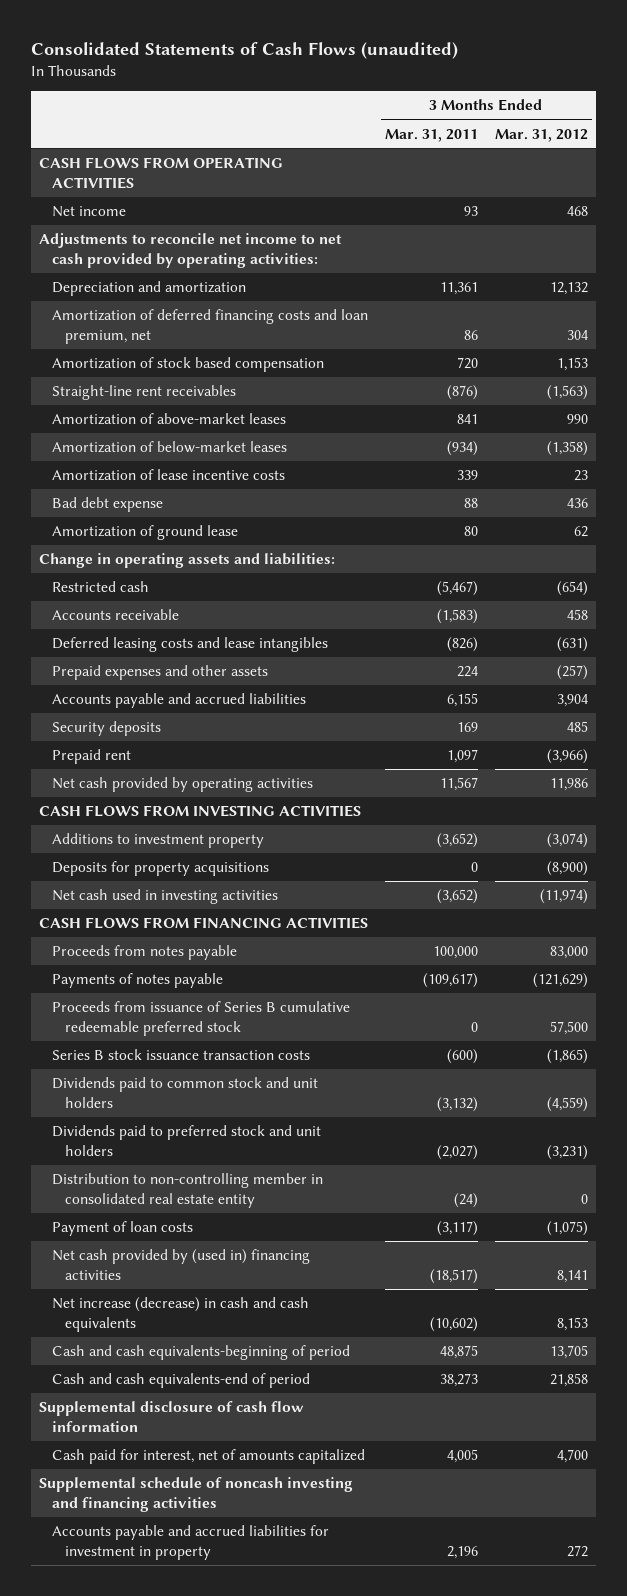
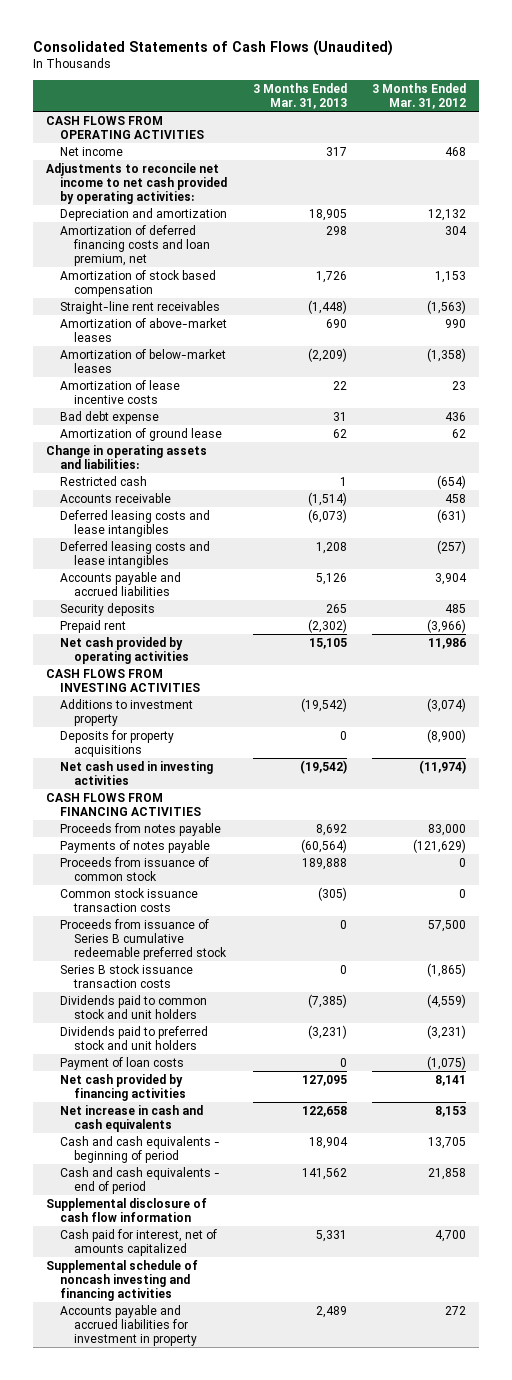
[30,41,458,59] Consolidated Statements of Cash Flows (unaudited) -> [32,39,393,56] Consolidated Statements of Cash Flows (Unaudited)
[384,128,478,142] Mar. 31, 2011 -> none
none -> [252,82,347,109] 3 Months Ended Mar. 31, 2013
[51,665,268,681] Prepaid expenses and other assets -> [60,540,211,568] Deferred leasing costs and lease intangibles
none -> [60,856,210,881] Proceeds from issuance of common stock
none -> [60,887,199,912] Common stock issuance transaction costs
[51,1173,323,1209] Distribution to non-controlling member in consolidated real estate entity -> none
[51,1249,310,1281] Net cash provided by (used in) financing activities -> [60,1073,187,1101] Net cash provided by financing activities
[51,1297,309,1333] Net increase (decrease) in cash and cash equivalents -> [60,1104,204,1132] Net increase in cash and cash equivalents
[51,1345,350,1361] Cash and cash equivalents-beginning of period -> [60,1135,221,1163] Cash and cash equivalents - beginning of period
[51,1373,310,1389] Cash and cash equivalents-end of period -> [60,1166,221,1194] Cash and cash equivalents - end of period

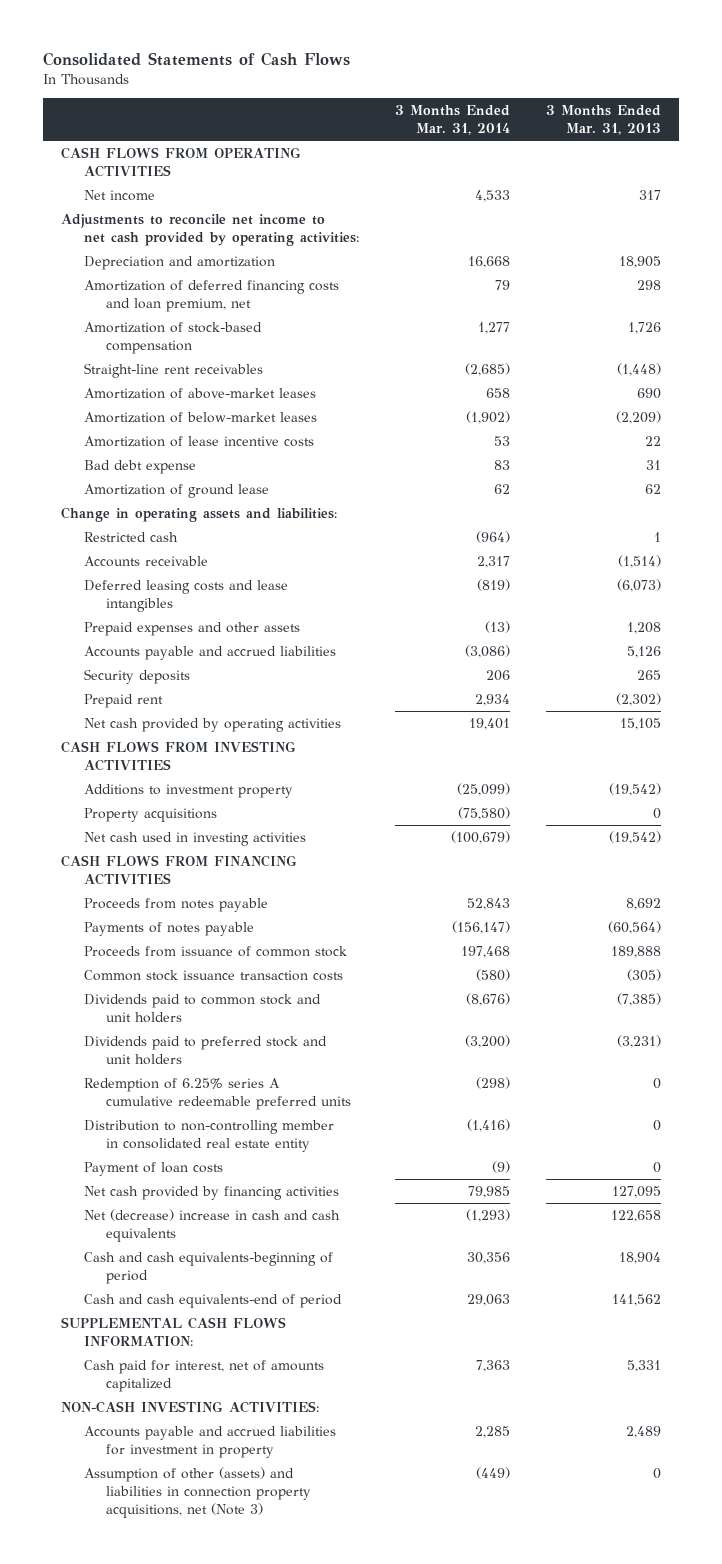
[32,39,393,56] Consolidated Statements of Cash Flows (Unaudited) -> [43,52,351,67] Consolidated Statements of Cash Flows
[372,82,467,109] 3 Months Ended Mar. 31, 2012 -> none
none -> [394,105,510,136] 3 Months Ended Mar. 31, 2014
[60,269,217,297] Amortization of stock based compensation -> [83,321,262,354] Amortization of stock-based compensation
[60,540,211,568] Deferred leasing costs and lease intangibles -> [83,621,300,636] Prepaid expenses and other assets
[60,729,175,757] Deposits for property acquisitions -> [83,807,217,822] Property acquisitions
[60,918,228,960] Proceeds from issuance of Series B cumulative redeemable preferred stock -> none
[60,963,194,988] Series B stock issuance transaction costs -> none
none -> [83,1077,351,1110] Redemption of 6.25% series A cumulative redeemable preferred units
none -> [83,1119,334,1152] Distribution to non-controlling member in consolidated real estate entity
[60,1104,204,1132] Net increase in cash and cash equivalents -> [83,1208,340,1242] Net (decrease) increase in cash and cash equivalents
[60,1135,221,1163] Cash and cash equivalents - beginning of period -> [83,1251,333,1284] Cash and cash equivalents-beginning of period
[60,1166,221,1194] Cash and cash equivalents - end of period -> [83,1293,342,1308] Cash and cash equivalents-end of period
[45,1197,207,1222] Supplemental disclosure of cash flow information -> [61,1316,287,1346] SUPPLEMENTAL CASH FLOWS INFORMATION:
[45,1259,198,1301] Supplemental schedule of noncash investing and financing activities -> [61,1400,320,1413] NON-CASH INVESTING ACTIVITIES:
none -> [83,1466,311,1519] Assumption of other (assets) and liabilities in connection property acquisitions, net (Note 3)

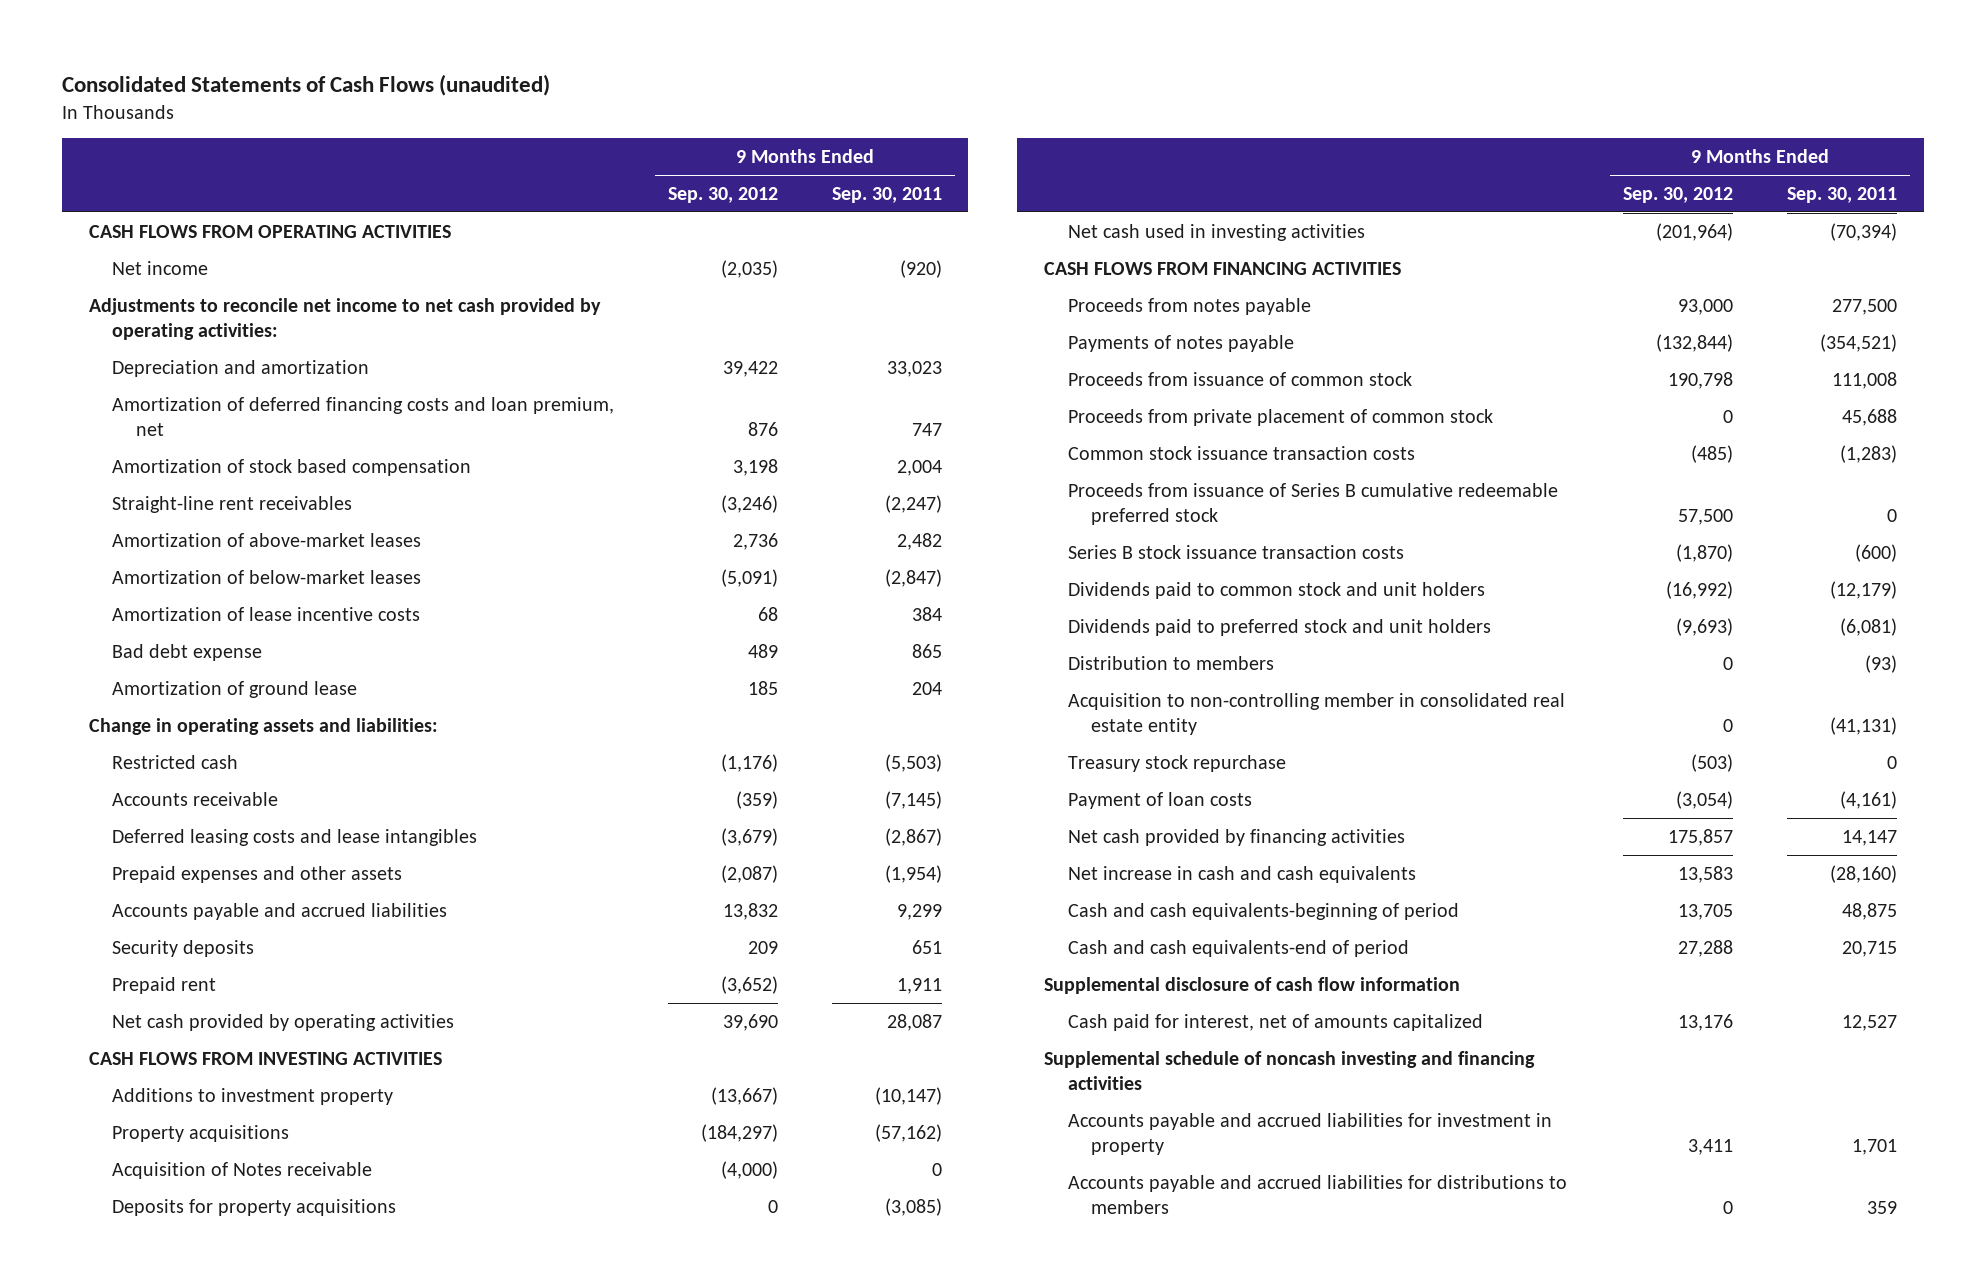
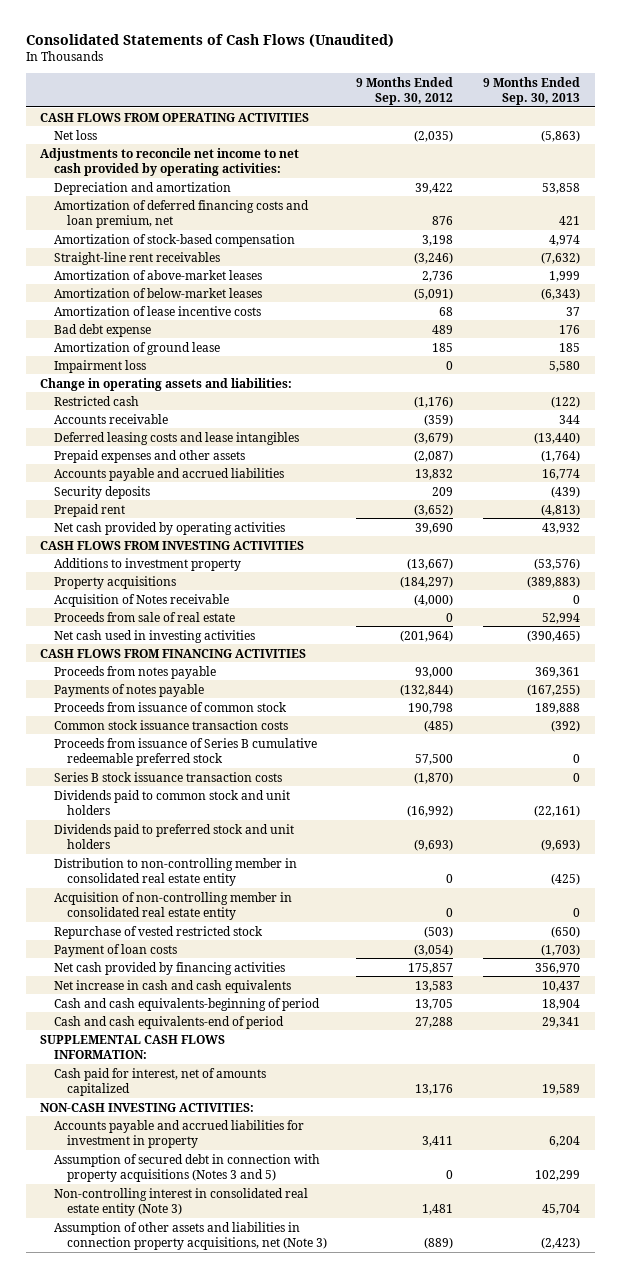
[61,74,550,97] Consolidated Statements of Cash Flows (unaudited) -> [25,33,394,47] Consolidated Statements of Cash Flows (Unaudited)
[831,186,942,203] Sep. 30, 2011 -> none
none -> [482,76,580,105] 9 Months Ended Sep. 30, 2013
[112,260,209,275] Net income -> [53,129,97,140] Net loss
[112,458,472,476] Amortization of stock based compensation -> [53,233,295,247] Amortization of stock-based compensation
none -> [53,359,146,373] Impairment loss
[112,1198,397,1216] Deposits for property acquisitions -> none
none -> [53,611,235,622] Proceeds from sale of real estate
[1067,408,1493,426] Proceeds from private placement of common stock -> none
[1067,655,1274,670] Distribution to members -> [53,857,297,886] Distribution to non-controlling member in consolidated real estate entity
[1067,692,1565,736] Acquisition to non-controlling member in consolidated real estate entity -> [53,891,292,920] Acquisition of non-controlling member in consolidated real estate entity
[1067,754,1286,772] Treasury stock repurchase -> [53,925,263,939] Repurchase of vested restricted stock
[1044,976,1461,994] Supplemental disclosure of cash flow information -> [40,1034,226,1059] SUPPLEMENTAL CASH FLOWS INFORMATION:
[1044,1050,1536,1091] Supplemental schedule of noncash investing and financing activities -> [40,1102,255,1112] NON-CASH INVESTING ACTIVITIES:
[1067,1174,1567,1215] Accounts payable and accrued liabilities for distributions to members -> none
none -> [53,1153,320,1182] Assumption of secured debt in connection with property acquisitions (Notes 3 and 5)
none -> [53,1187,308,1216] Non-controlling interest in consolidated real estate entity (Note 3)
none -> [53,1221,327,1250] Assumption of other assets and liabilities in connection property acquisitions, net (Note 3)

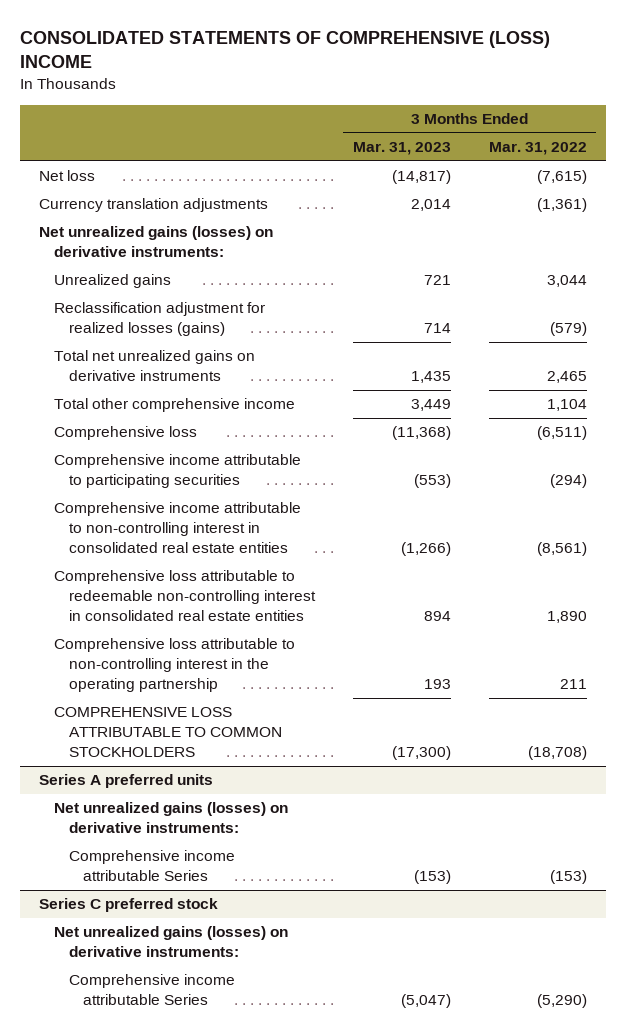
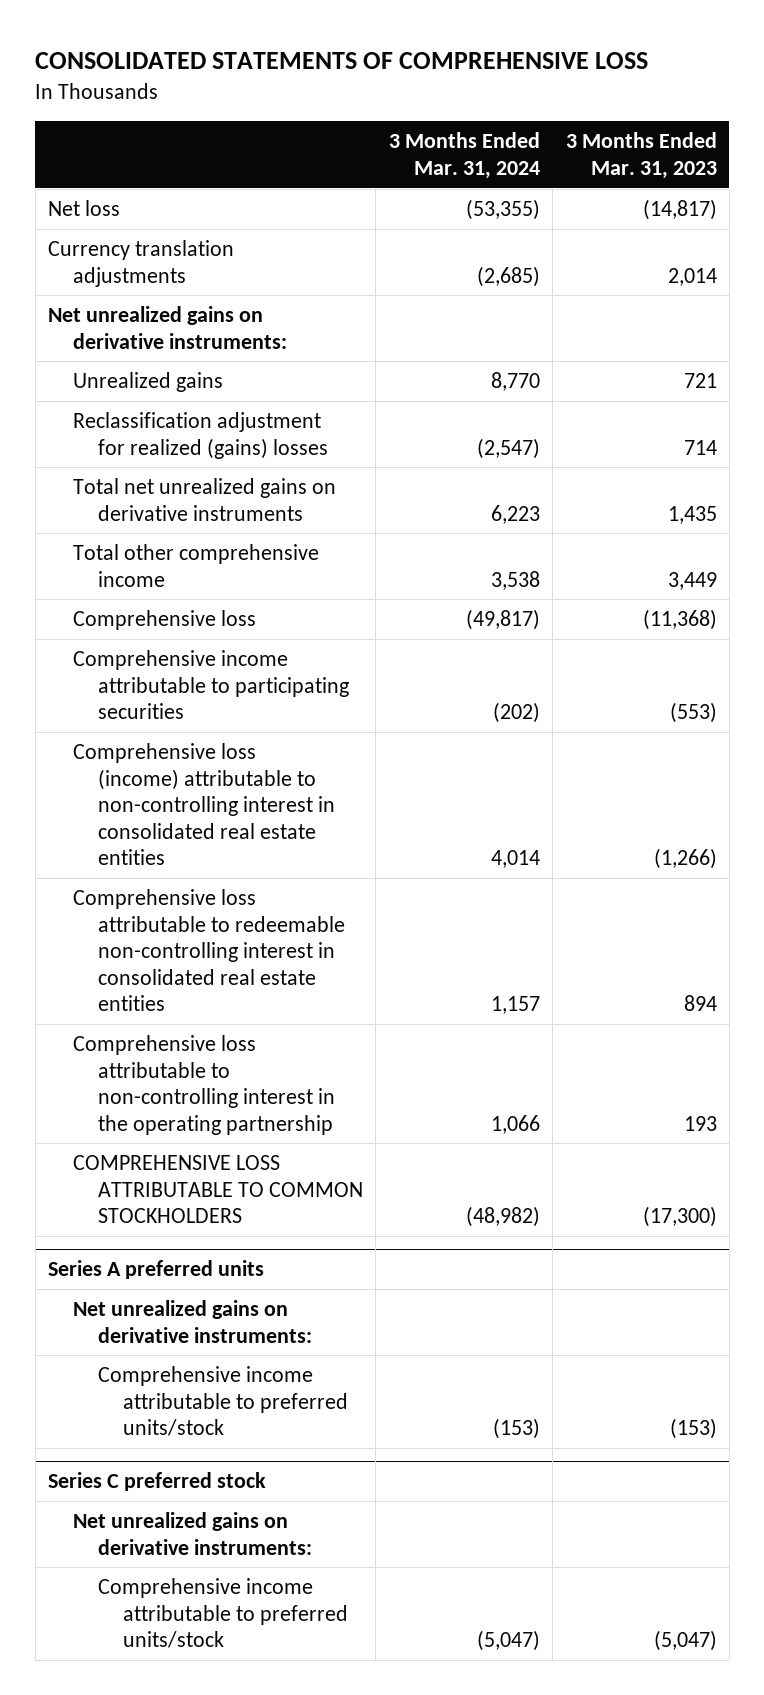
[19,31,550,69] CONSOLIDATED STATEMENTS OF COMPREHENSIVE (LOSS) INCOME -> [35,52,649,70] CONSOLIDATED STATEMENTS OF COMPREHENSIVE LOSS
[488,142,587,156] Mar. 31, 2022 -> none
none -> [388,132,540,179] 3 Months Ended Mar. 31, 2024
[39,226,274,258] Net unrealized gains (losses) on derivative instruments: -> [47,306,287,349] Net unrealized gains on derivative instruments:
[53,302,265,337] Reclassification adjustment for realized losses (gains) -> [72,412,329,459] Reclassification adjustment for realized (gains) losses
[53,502,301,554] Comprehensive income attributable to non-controlling interest in consolidated real estate entities -> [72,743,336,865] Comprehensive loss (income) attributable to non-controlling interest in consolidated real estate entities
[53,802,288,834] Net unrealized gains (losses) on derivative instruments: -> [72,1300,313,1343] Net unrealized gains on derivative instruments:
[68,850,235,882] Comprehensive income attributable Series -> [98,1366,349,1437] Comprehensive income attributable to preferred units/stock
[53,926,288,958] Net unrealized gains (losses) on derivative instruments: -> [72,1512,313,1555] Net unrealized gains on derivative instruments:
[68,974,235,1006] Comprehensive income attributable Series -> [98,1578,349,1649] Comprehensive income attributable to preferred units/stock

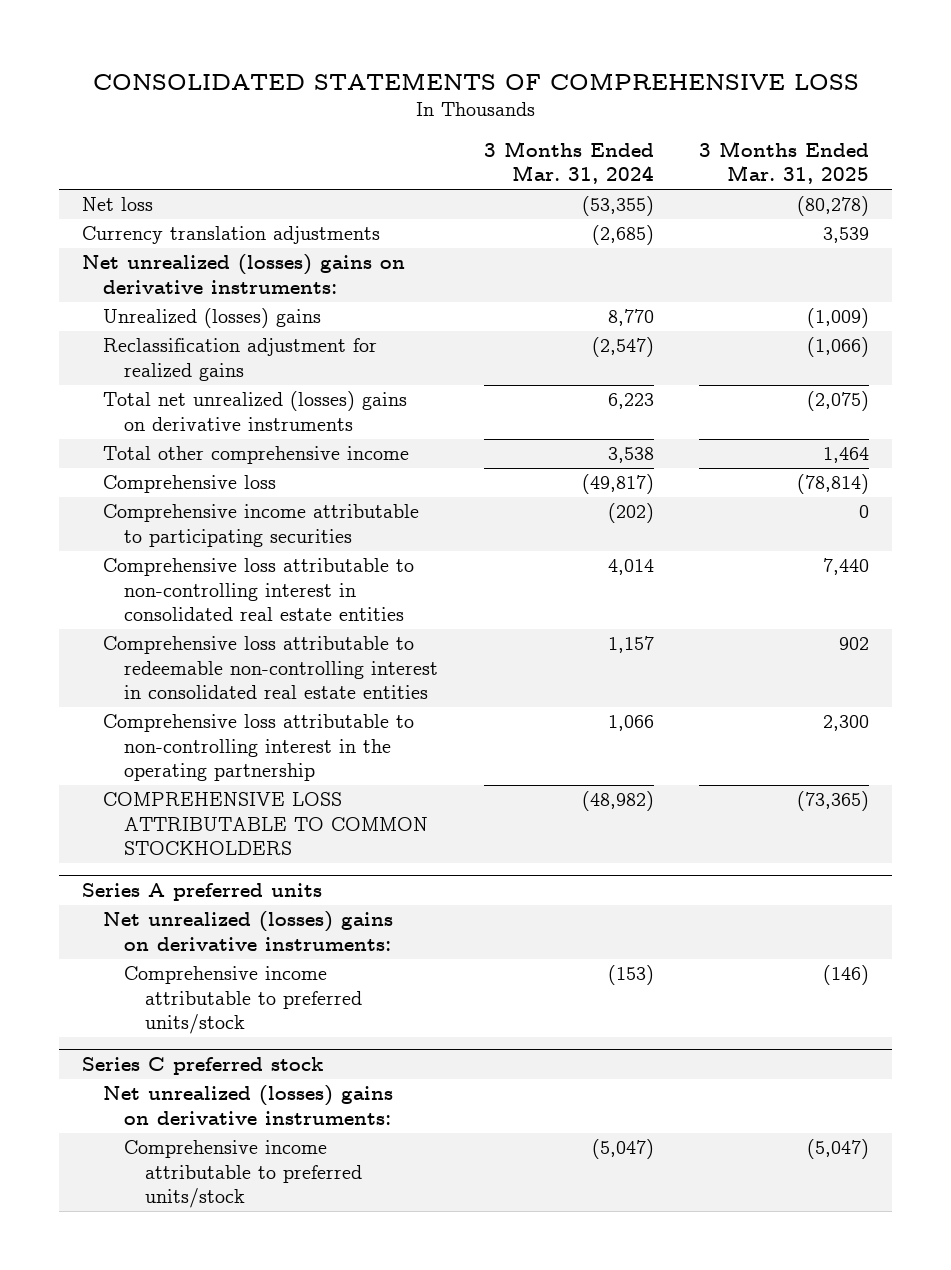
[565,132,717,179] 3 Months Ended Mar. 31, 2023 -> none
none -> [699,140,870,185] 3 Months Ended Mar. 31, 2025
[47,306,287,349] Net unrealized gains on derivative instruments: -> [82,254,406,294] Net unrealized (losses) gains on derivative instruments:
[72,372,223,393] Unrealized gains -> [103,308,322,329] Unrealized (losses) gains
[72,412,329,459] Reclassification adjustment for realized (gains) losses -> [103,338,378,381] Reclassification adjustment for realized gains
[72,478,336,521] Total net unrealized gains on derivative instruments -> [103,391,408,431] Total net unrealized (losses) gains on derivative instruments
[72,743,336,865] Comprehensive loss (income) attributable to non-controlling interest in consolidated real estate entities -> [103,558,415,622] Comprehensive loss attributable to non-controlling interest in consolidated real estate entities
[72,1300,313,1343] Net unrealized gains on derivative instruments: -> [103,911,394,951] Net unrealized (losses) gains on derivative instruments:
[72,1512,313,1555] Net unrealized gains on derivative instruments: -> [103,1085,394,1125] Net unrealized (losses) gains on derivative instruments:

